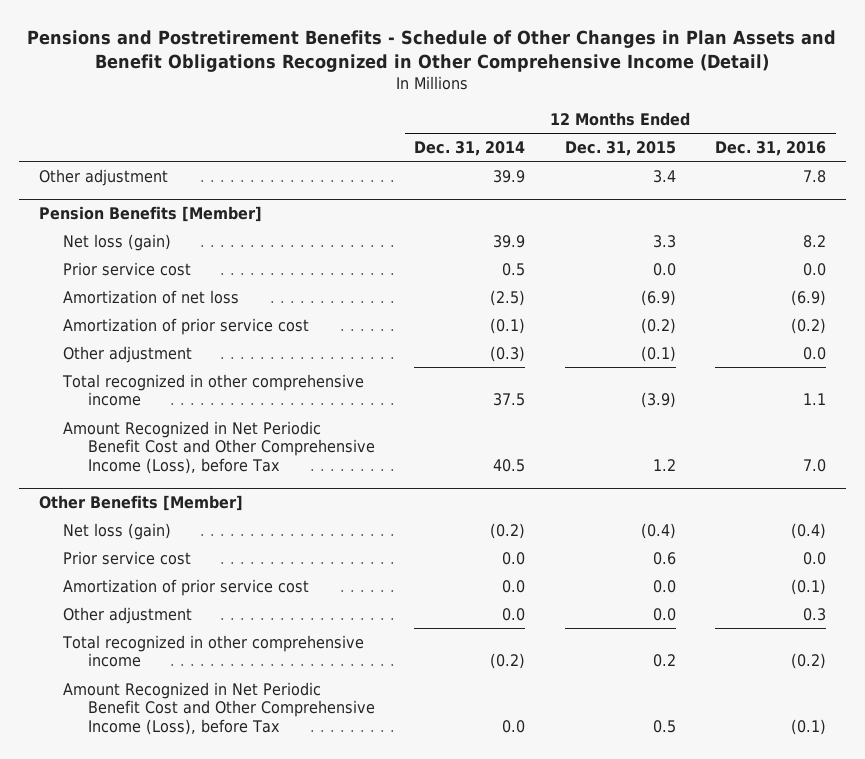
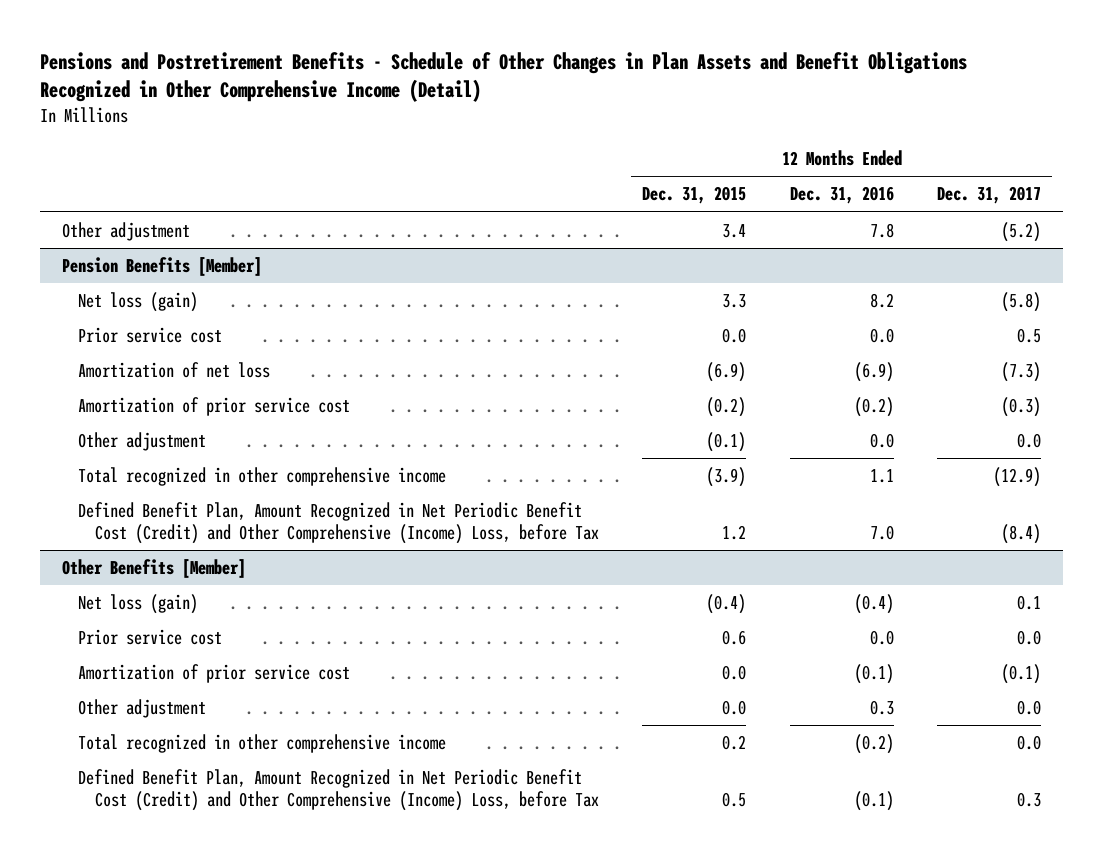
[414,141,526,157] Dec. 31, 2014 -> none
none -> [937,186,1042,205] Dec. 31, 2017
[63,420,376,474] Amount Recognized in Net Periodic Benefit Cost and Other Comprehensive Income (Loss), before Tax -> [78,502,599,544] Defined Benefit Plan, Amount Recognized in Net Periodic Benefit Cost (Credit) and Other Comprehensive (Income) Loss, before Tax
[63,681,376,735] Amount Recognized in Net Periodic Benefit Cost and Other Comprehensive Income (Loss), before Tax -> [78,769,599,811] Defined Benefit Plan, Amount Recognized in Net Periodic Benefit Cost (Credit) and Other Comprehensive (Income) Loss, before Tax

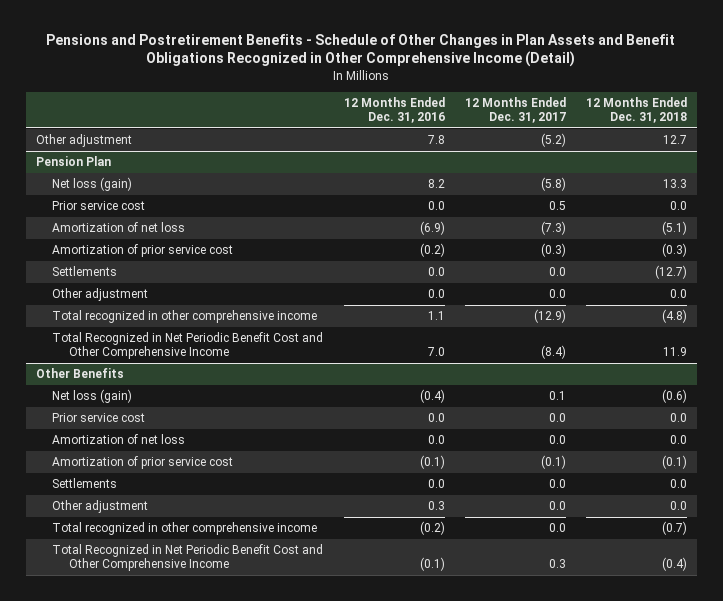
[642,186,747,205] Dec. 31, 2015 -> none
none -> [585,97,687,123] 12 Months Ended Dec. 31, 2018
[61,257,262,277] Pension Benefits [Member] -> [36,156,112,167] Pension Plan
none -> [52,266,118,277] Settlements
[78,502,599,544] Defined Benefit Plan, Amount Recognized in Net Periodic Benefit Cost (Credit) and Other Comprehensive (Income) Loss, before Tax -> [52,332,324,360] Total Recognized in Net Periodic Benefit Cost and Other Comprehensive Income
[61,559,246,579] Other Benefits [Member] -> [36,368,125,379] Other Benefits
none -> [52,434,186,445] Amortization of net loss
none -> [52,478,118,489] Settlements
[78,769,599,811] Defined Benefit Plan, Amount Recognized in Net Periodic Benefit Cost (Credit) and Other Comprehensive (Income) Loss, before Tax -> [52,544,324,572] Total Recognized in Net Periodic Benefit Cost and Other Comprehensive Income

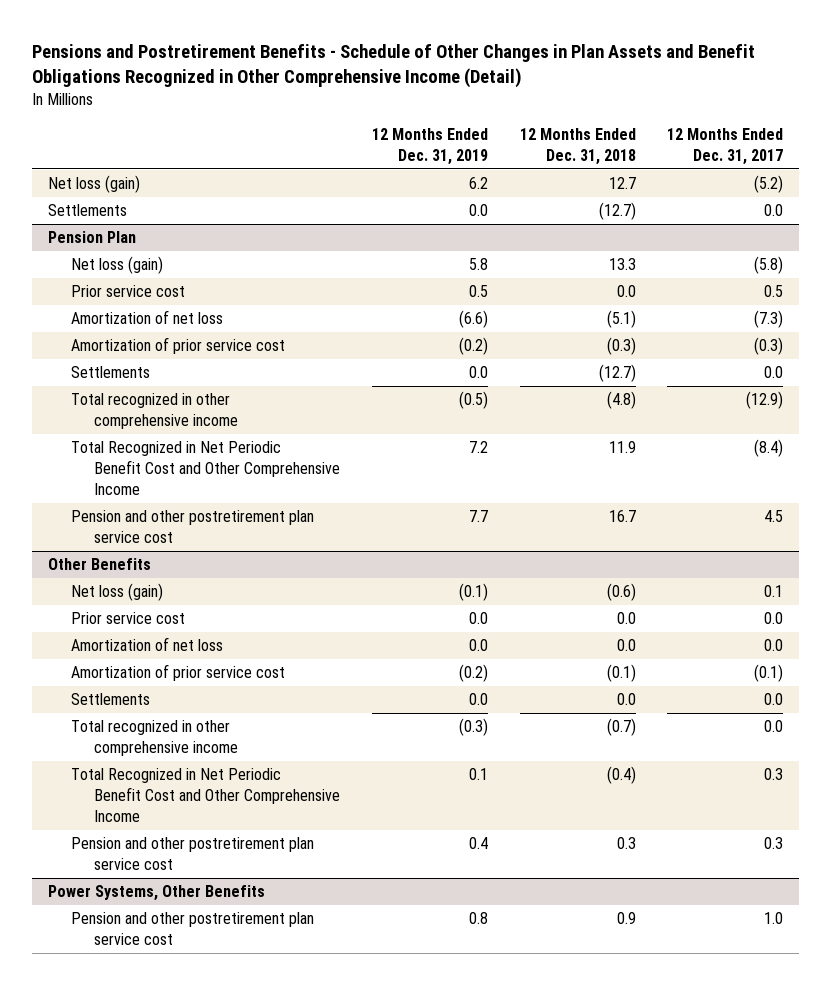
[343,97,445,123] 12 Months Ended Dec. 31, 2016 -> none
none -> [371,128,488,166] 12 Months Ended Dec. 31, 2019
[36,134,133,148] Other adjustment -> [48,175,141,194] Net loss (gain)
none -> [48,204,128,217] Settlements
[52,288,149,302] Other adjustment -> none
none -> [71,510,315,544] Pension and other postretirement plan service cost
[52,500,149,514] Other adjustment -> none
none -> [71,837,315,871] Pension and other postretirement plan service cost
none -> [48,885,266,902] Power Systems, Other Benefits
none -> [71,912,315,946] Pension and other postretirement plan service cost

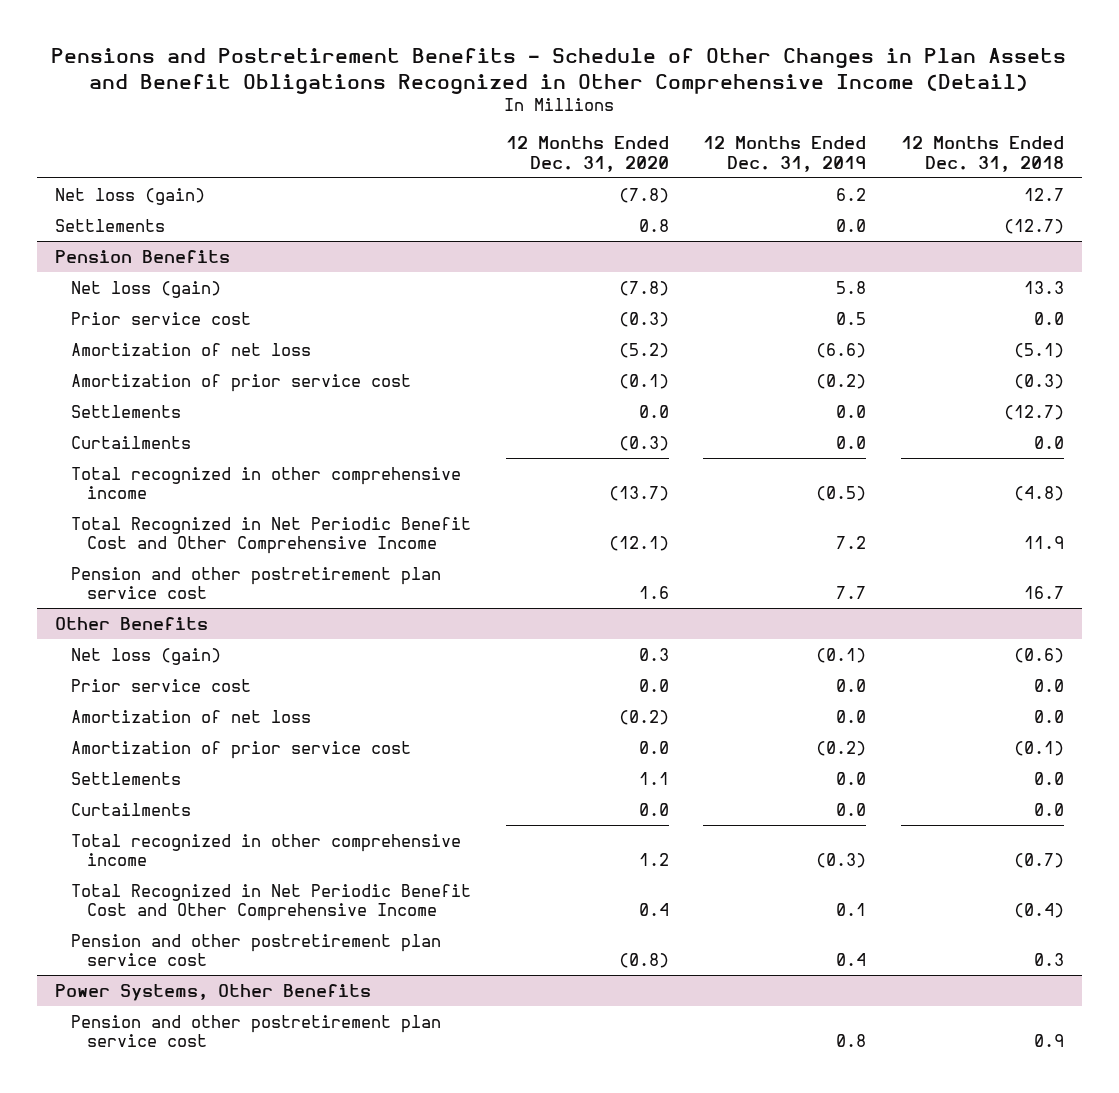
[667,128,784,166] 12 Months Ended Dec. 31, 2017 -> none
none -> [505,136,669,172] 12 Months Ended Dec. 31, 2020
[48,231,137,244] Pension Plan -> [54,249,230,263] Pension Benefits
none -> [70,435,191,449] Curtailments
none -> [70,802,191,816] Curtailments

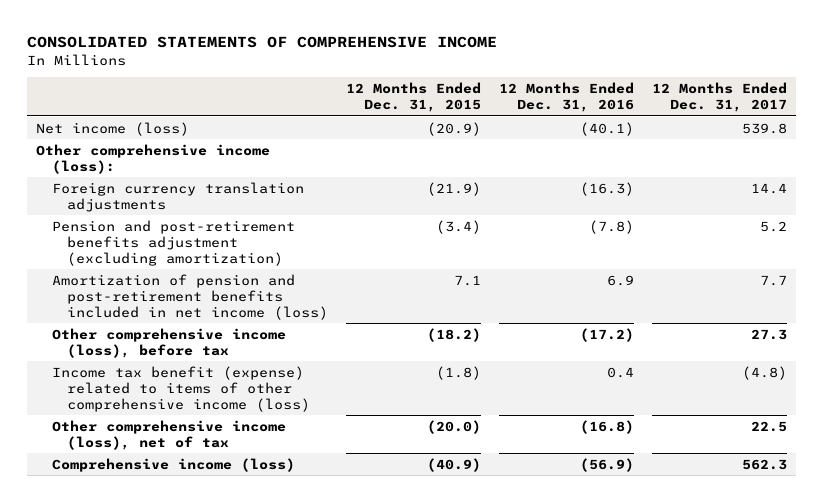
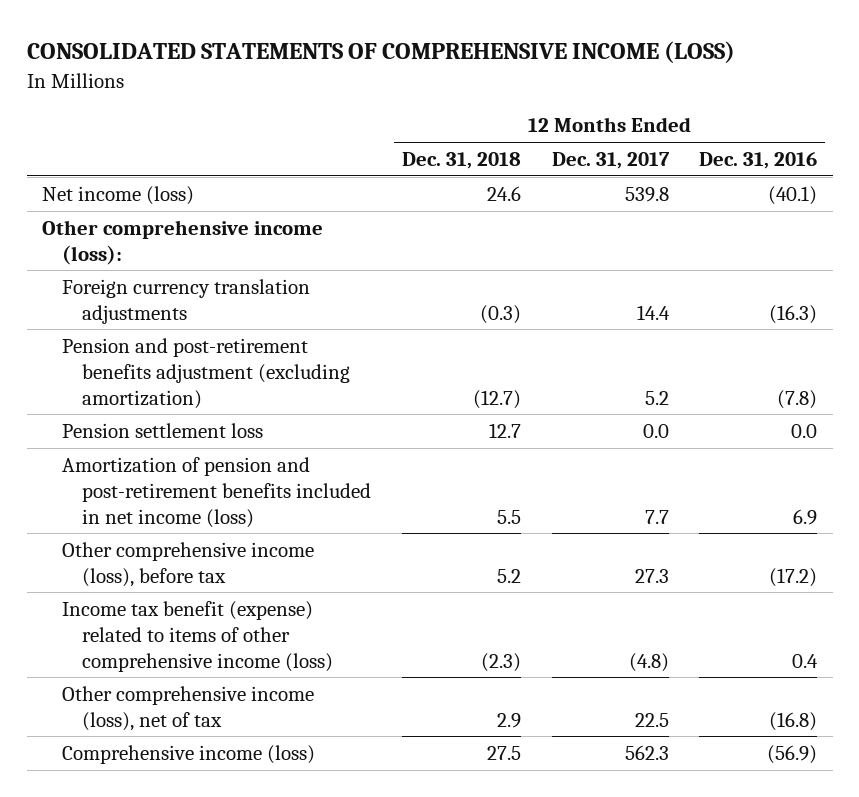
[27,36,498,49] CONSOLIDATED STATEMENTS OF COMPREHENSIVE INCOME -> [26,41,735,64] CONSOLIDATED STATEMENTS OF COMPREHENSIVE INCOME (LOSS)
[345,81,481,112] 12 Months Ended Dec. 31, 2015 -> none
none -> [401,152,521,170] Dec. 31, 2018
none -> [61,422,263,438] Pension settlement loss

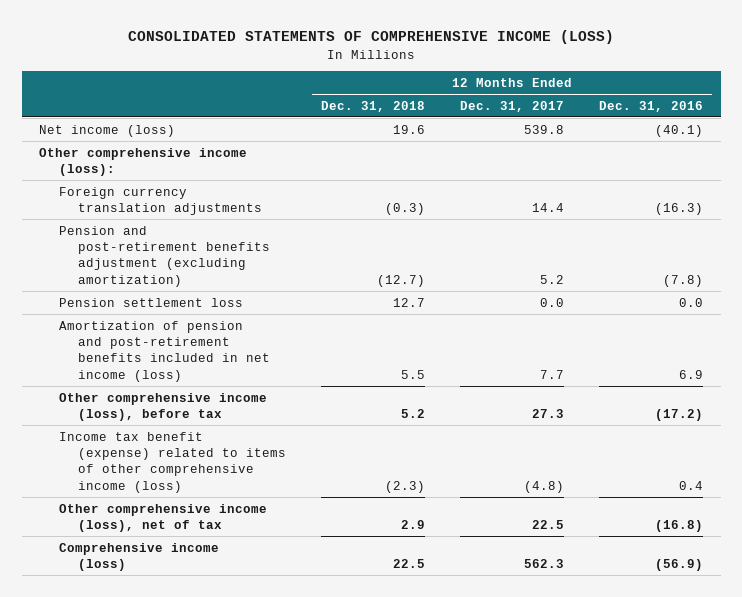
[486,185,521,201] 24.6 -> [392,124,425,134] 19.6
[486,745,521,760] 27.5 -> [392,558,425,568] 22.5

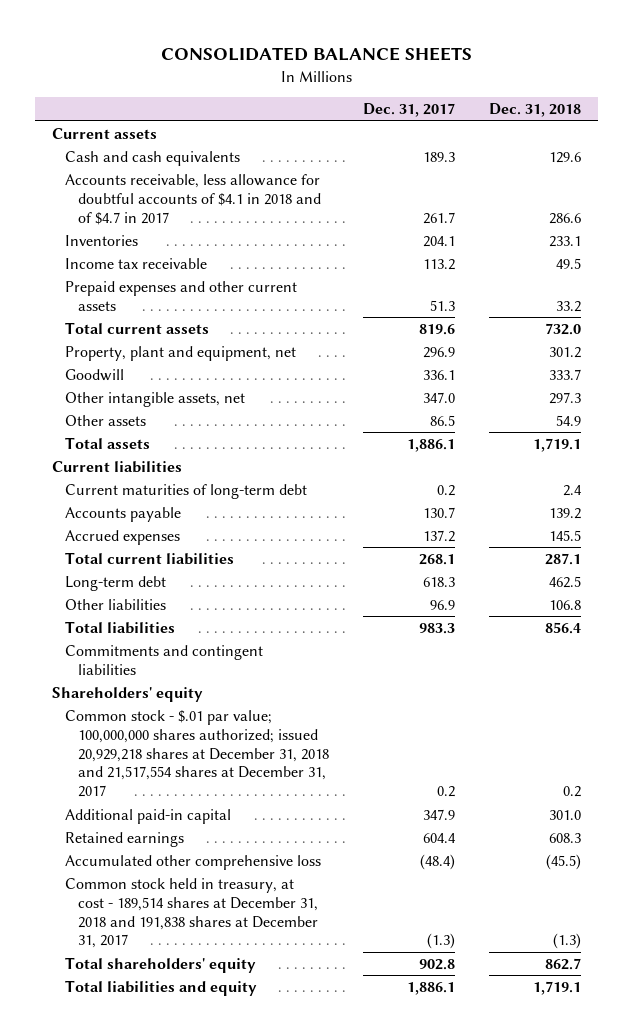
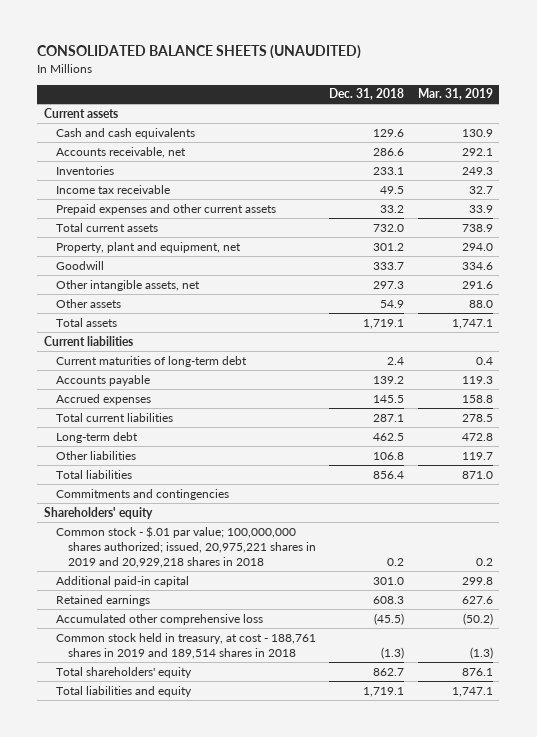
[160,47,472,62] CONSOLIDATED BALANCE SHEETS -> [37,45,362,60] CONSOLIDATED BALANCE SHEETS (UNAUDITED)
[363,103,456,118] Dec. 31, 2017 -> none
none -> [417,88,493,101] Mar. 31, 2019
[65,173,322,225] Accounts receivable, less allowance for doubtful accounts of $4.1 in 2018 and of $4.7 in 2017 -> [56,146,187,158] Accounts receivable, net
[65,644,264,675] Commitments and contingent liabilities -> [56,488,230,500] Commitments and contingencies
[65,709,330,798] Common stock - $.01 par value; 100,000,000 shares authorized; issued 20,929,218 shares at December 31, 2018 and 21,517,554 shares at December 31, 2017 -> [56,525,317,568] Common stock - $.01 par value; 100,000,000 shares authorized; issued, 20,975,221 shares in 2019 and 20,929,218 shares in 2018
[65,877,319,949] Common stock held in treasury, at cost - 189,514 shares at December 31, 2018 and 191,838 shares at December 31, 2017 -> [56,632,317,659] Common stock held in treasury, at cost - 188,761 shares in 2019 and 189,514 shares in 2018

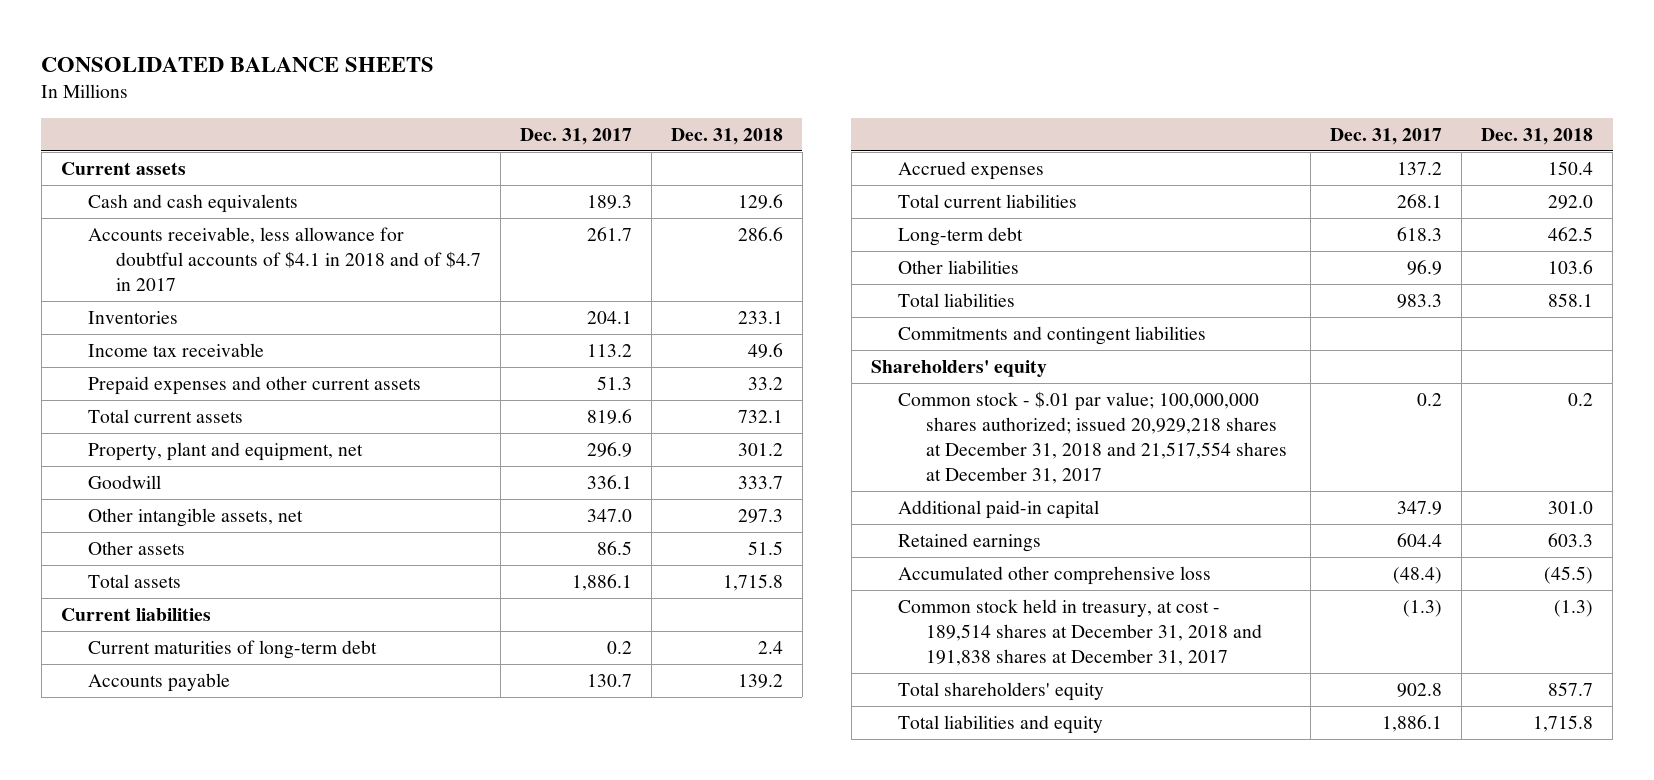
[37,45,362,60] CONSOLIDATED BALANCE SHEETS (UNAUDITED) -> [41,56,435,72] CONSOLIDATED BALANCE SHEETS
[417,88,493,101] Mar. 31, 2019 -> none
none -> [519,127,632,145] Dec. 31, 2017
[56,146,187,158] Accounts receivable, net -> [88,227,481,291] Accounts receivable, less allowance for doubtful accounts of $4.1 in 2018 and of $4.7 in 2017
[380,185,405,194] 49.5 -> [747,343,783,359] 49.6
[373,223,405,232] 732.0 -> [737,410,783,424] 732.1
[380,299,405,308] 54.9 -> [747,541,783,556] 51.5
[363,318,405,329] 1,719.1 -> [722,574,783,592] 1,715.8
[373,394,405,403] 145.5 -> [1547,161,1593,176] 150.4
[373,413,405,422] 287.1 -> [1547,195,1593,210] 292.0
[373,451,405,460] 106.8 -> [1547,260,1593,275] 103.6
[373,470,405,479] 856.4 -> [1547,293,1593,308] 858.1
[56,488,230,500] Commitments and contingencies -> [898,326,1207,346] Commitments and contingent liabilities
[56,525,317,568] Common stock - $.01 par value; 100,000,000 shares authorized; issued, 20,975,221 shares in 2019 and 20,929,218 shares in 2018 -> [898,391,1287,484] Common stock - $.01 par value; 100,000,000 shares authorized; issued 20,929,218 shares at December 31, 2018 and 21,517,554 shares at December 31, 2017
[373,595,405,604] 608.3 -> [1547,533,1593,548] 603.3
[56,632,317,659] Common stock held in treasury, at cost - 188,761 shares in 2019 and 189,514 shares in 2018 -> [898,599,1262,666] Common stock held in treasury, at cost - 189,514 shares at December 31, 2018 and 191,838 shares at December 31, 2017
[373,667,405,676] 862.7 -> [1547,682,1593,697] 857.7
[363,686,405,697] 1,719.1 -> [1532,715,1593,733] 1,715.8

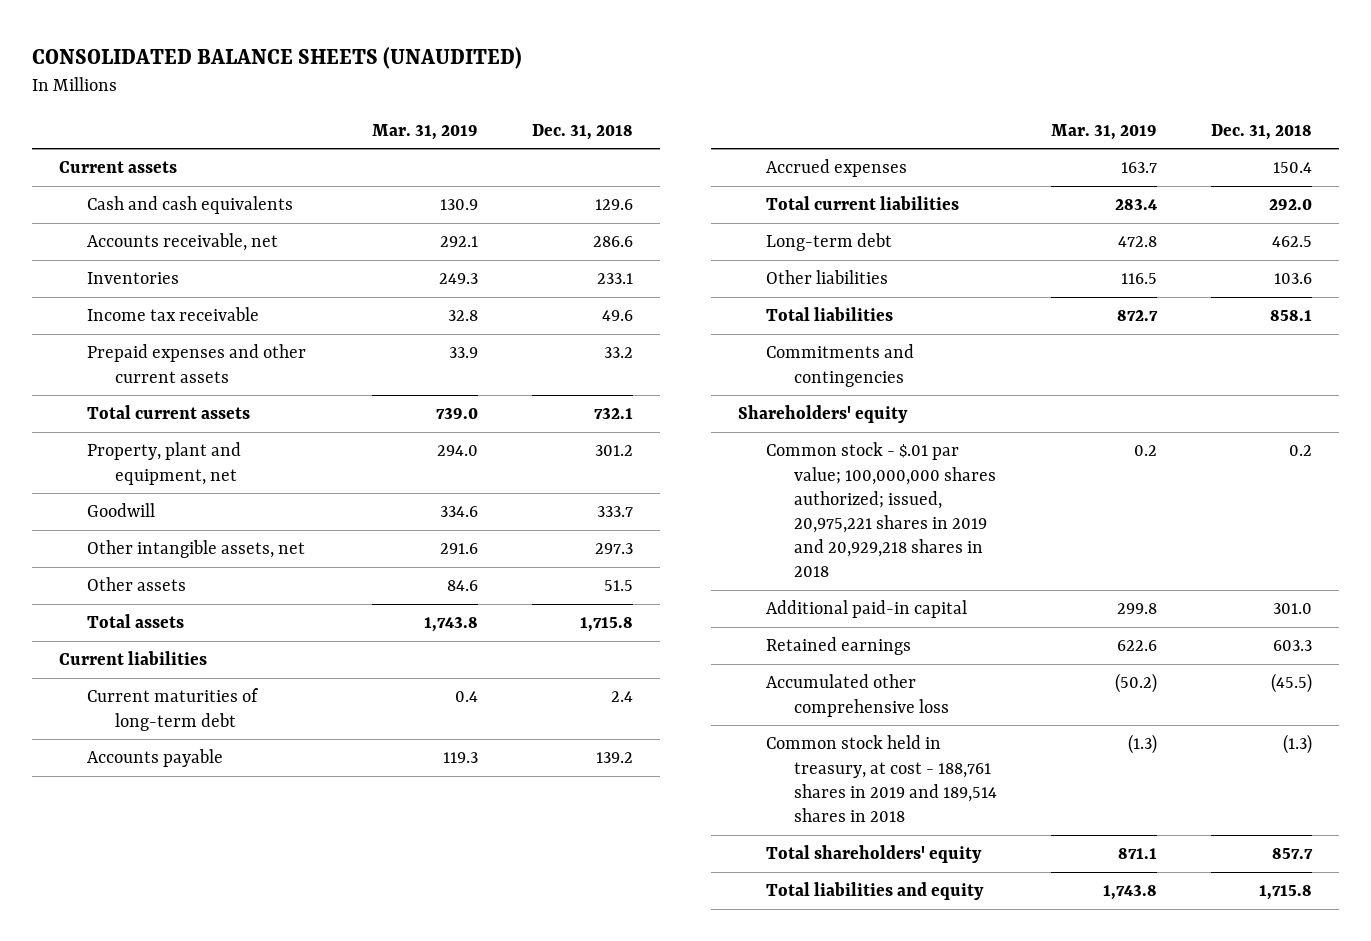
[41,56,435,72] CONSOLIDATED BALANCE SHEETS -> [32,46,523,69] CONSOLIDATED BALANCE SHEETS (UNAUDITED)
[519,127,632,145] Dec. 31, 2017 -> none
none -> [372,123,479,140] Mar. 31, 2019
[88,227,481,291] Accounts receivable, less allowance for doubtful accounts of $4.1 in 2018 and of $4.7 in 2017 -> [87,233,279,252] Accounts receivable, net
[898,326,1207,346] Commitments and contingent liabilities -> [765,344,914,387] Commitments and contingencies
[898,391,1287,484] Common stock - $.01 par value; 100,000,000 shares authorized; issued 20,929,218 shares at December 31, 2018 and 21,517,554 shares at December 31, 2017 -> [765,442,996,578] Common stock - $.01 par value; 100,000,000 shares authorized; issued, 20,975,221 shares in 2019 and 20,929,218 shares in 2018
[898,599,1262,666] Common stock held in treasury, at cost - 189,514 shares at December 31, 2018 and 191,838 shares at December 31, 2017 -> [765,735,997,822] Common stock held in treasury, at cost - 188,761 shares in 2019 and 189,514 shares in 2018

